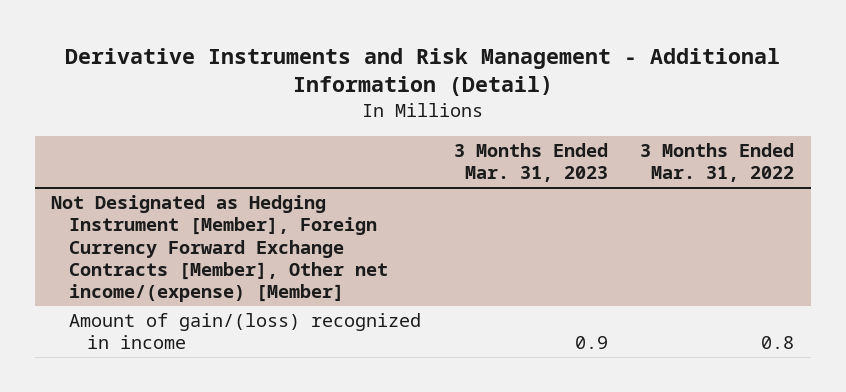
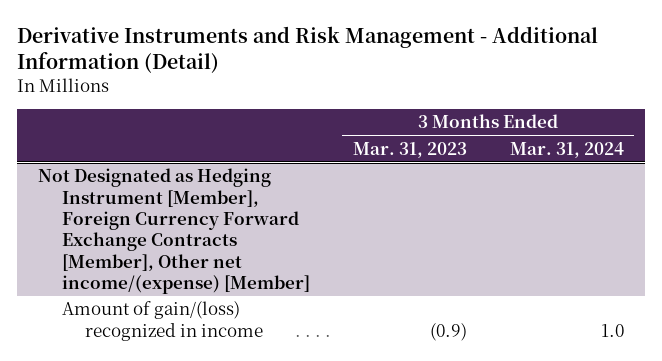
[640,143,795,183] 3 Months Ended Mar. 31, 2022 -> none
none -> [509,141,624,158] Mar. 31, 2024
[574,336,608,350] 0.9 -> [429,322,467,341] (0.9)

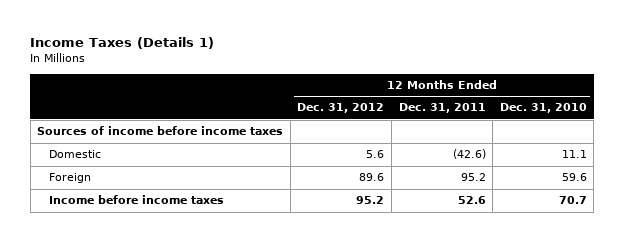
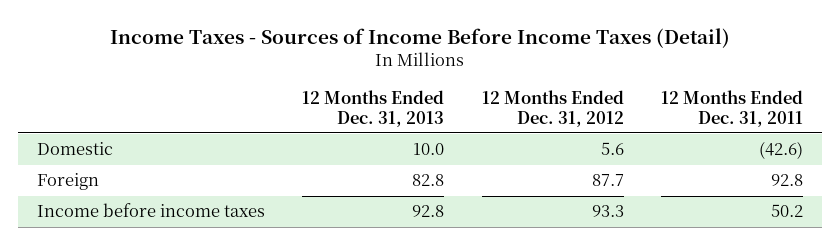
[30,37,215,50] Income Taxes (Details 1) -> [110,27,731,48] Income Taxes - Sources of Income Before Income Taxes (Detail)
[499,103,587,114] Dec. 31, 2010 -> none
none -> [302,90,445,127] 12 Months Ended Dec. 31, 2013
[37,126,284,136] Sources of income before income taxes -> none
[359,173,385,182] 89.6 -> [591,174,624,187] 87.7
[460,173,486,182] 95.2 -> [771,174,804,187] 92.8
[356,196,385,205] 95.2 -> [591,205,624,218] 93.3
[457,196,486,205] 52.6 -> [771,204,804,218] 50.2

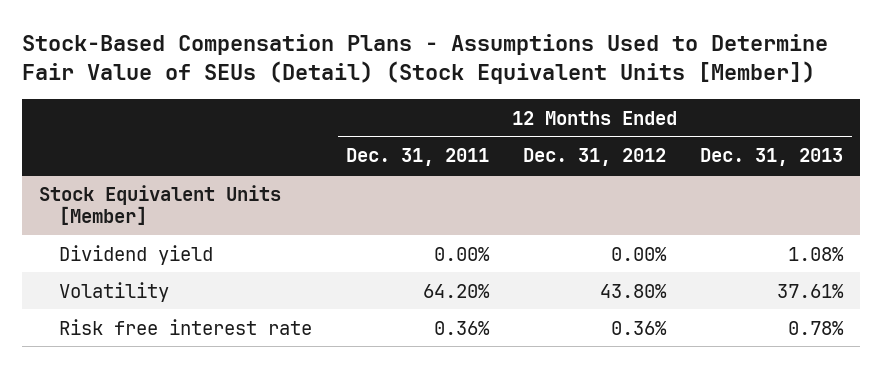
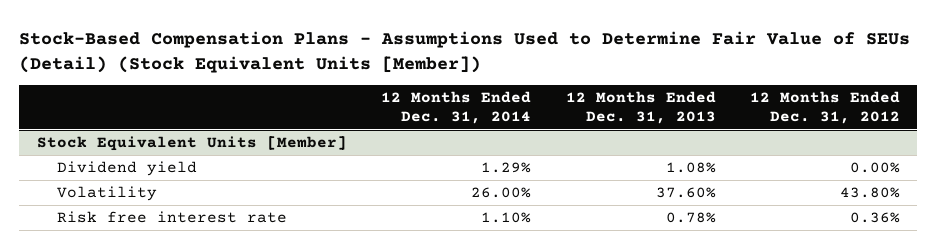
[346,148,490,167] Dec. 31, 2011 -> none
none -> [381,90,532,124] 12 Months Ended Dec. 31, 2014
[777,283,845,298] 37.61% -> [655,187,716,199] 37.60%

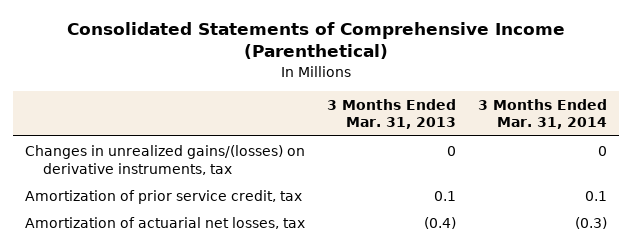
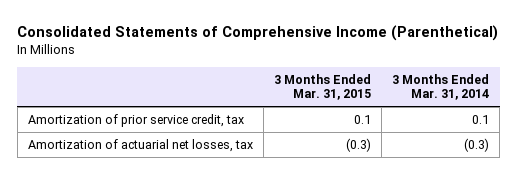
[326,98,456,130] 3 Months Ended Mar. 31, 2013 -> none
none -> [274,73,372,101] 3 Months Ended Mar. 31, 2015
[24,144,305,175] Changes in unrealized gains/(losses) on derivative instruments, tax -> none

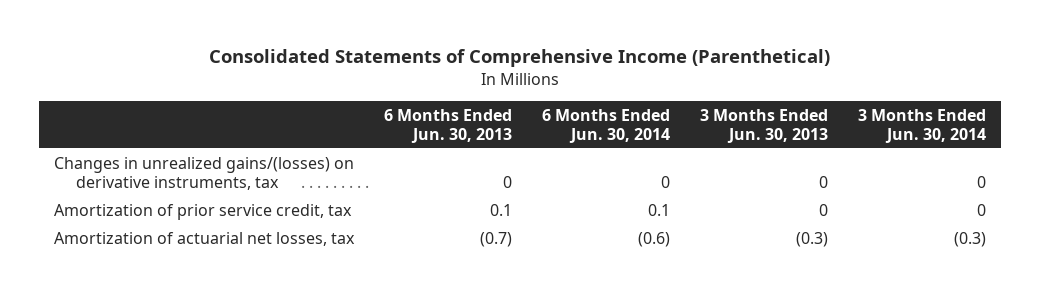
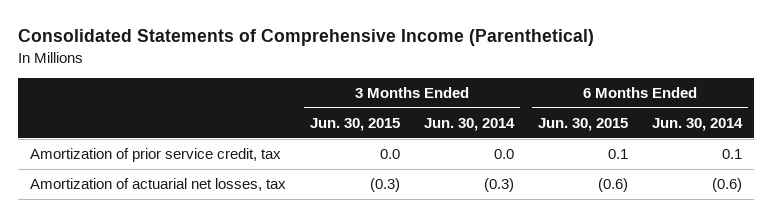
[383,108,512,143] 6 Months Ended Jun. 30, 2013 -> none
[699,108,828,143] 3 Months Ended Jun. 30, 2013 -> none
none -> [310,118,401,132] Jun. 30, 2015
none -> [537,118,628,132] Jun. 30, 2015
[53,156,354,190] Changes in unrealized gains/(losses) on derivative instruments, tax -> none
[977,203,987,216] 0 -> [493,149,514,160] 0.0

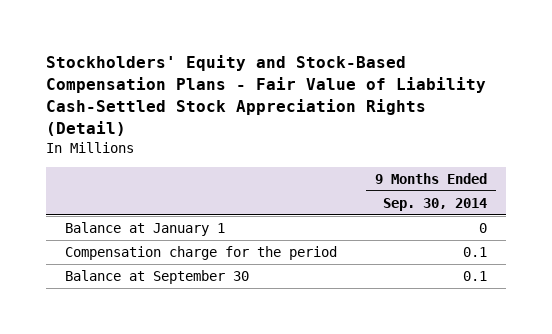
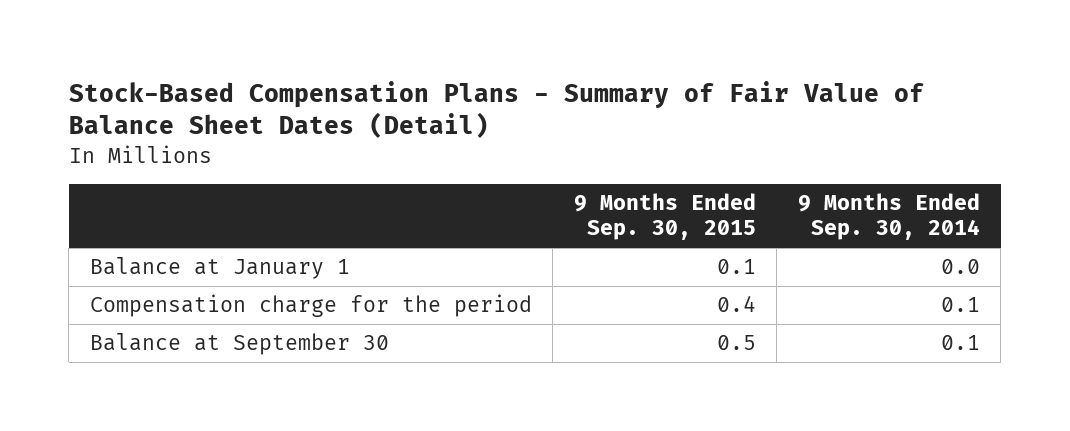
[46,55,487,136] Stockholders' Equity and Stock-Based Compensation Plans - Fair Value of Liability Cash-Settled Stock Appreciation Rights (Detail) -> [68,80,924,139] Stock-Based Compensation Plans - Summary of Fair Value of Balance Sheet Dates (Detail)
none -> [573,193,756,241] 9 Months Ended Sep. 30, 2015
[479,223,488,234] 0 -> [940,259,980,275] 0.0

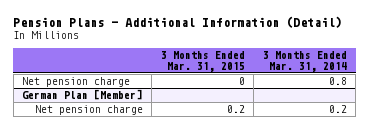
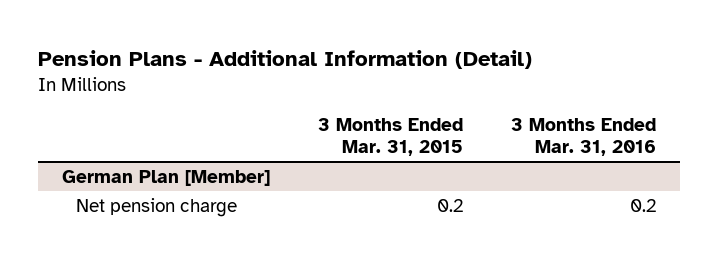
[262,51,347,72] 3 Months Ended Mar. 31, 2014 -> none
none -> [510,117,656,157] 3 Months Ended Mar. 31, 2016
[22,76,131,87] Net pension charge -> none

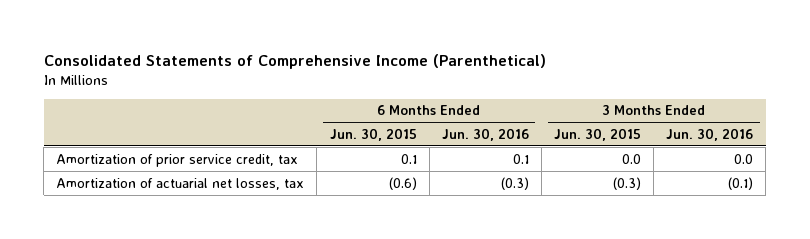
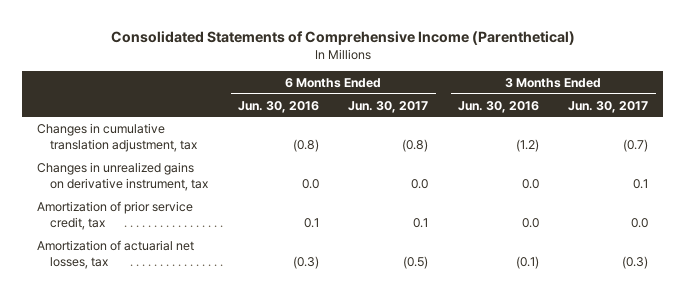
[329,127,417,141] Jun. 30, 2015 -> none
[554,127,642,141] Jun. 30, 2015 -> none
none -> [348,100,429,113] Jun. 30, 2017
none -> [568,100,649,113] Jun. 30, 2017
none -> [37,122,198,153] Changes in cumulative translation adjustment, tax
none -> [37,161,209,192] Changes in unrealized gains on derivative instrument, tax

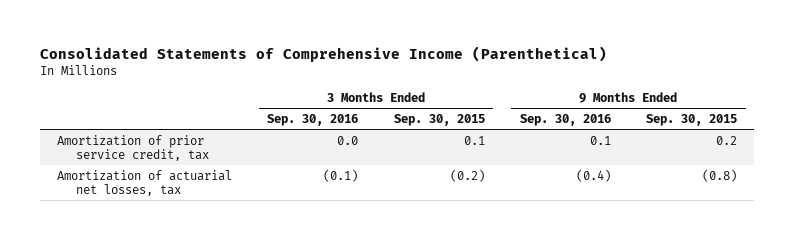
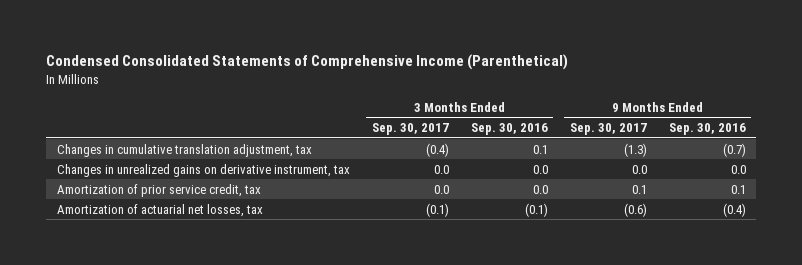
[39,45,607,62] Consolidated Statements of Comprehensive Income (Parenthetical) -> [45,53,568,70] Condensed Consolidated Statements of Comprehensive Income (Parenthetical)
[393,114,485,127] Sep. 30, 2015 -> none
[645,114,737,127] Sep. 30, 2015 -> none
none -> [371,123,449,136] Sep. 30, 2017
none -> [569,123,647,136] Sep. 30, 2017
none -> [56,143,312,157] Changes in cumulative translation adjustment, tax
none -> [56,163,350,177] Changes in unrealized gains on derivative instrument, tax

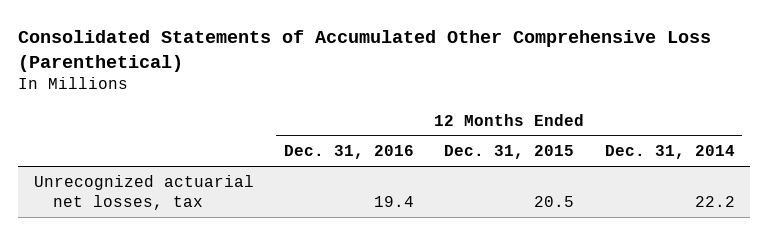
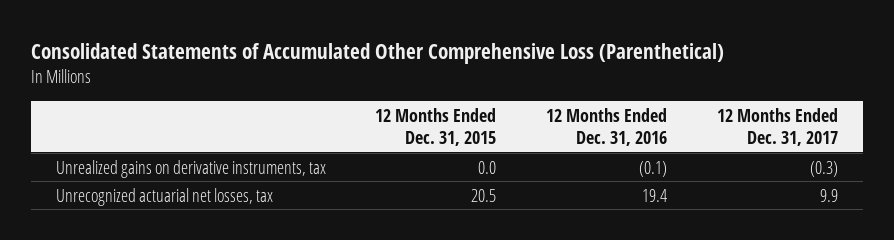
[604,145,735,160] Dec. 31, 2014 -> none
none -> [716,107,838,146] 12 Months Ended Dec. 31, 2017
none -> [55,159,326,178] Unrealized gains on derivative instruments, tax

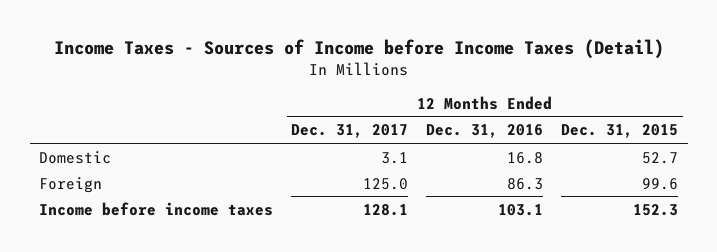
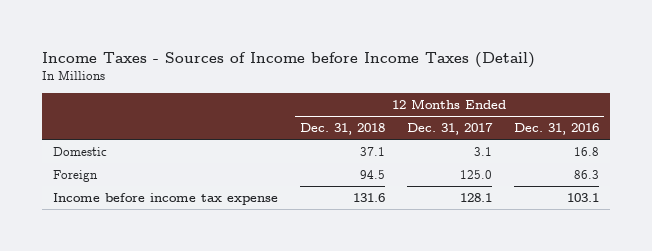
[561,124,679,139] Dec. 31, 2015 -> none
none -> [300,123,386,136] Dec. 31, 2018
[38,201,273,216] Income before income taxes -> [53,193,279,206] Income before income tax expense

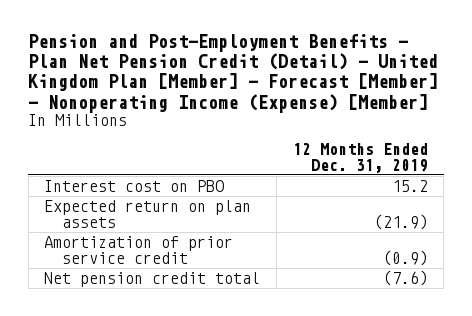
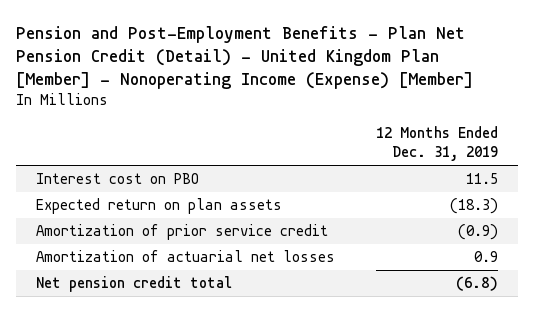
[28,34,439,113] Pension and Post-Employment Benefits - Plan Net Pension Credit (Detail) - United Kingdom Plan [Member] - Forecast [Member] - Nonoperating Income (Expense) [Member] -> [16,26,474,90] Pension and Post-Employment Benefits - Plan Net Pension Credit (Detail) - United Kingdom Plan [Member] - Nonoperating Income (Expense) [Member]
[391,179,428,192] 15.2 -> [465,173,498,185] 11.5
[373,213,428,230] (21.9) -> [449,198,498,215] (18.3)
none -> [36,250,336,263] Amortization of actuarial net losses
[382,269,428,286] (7.6) -> [455,276,498,292] (6.8)

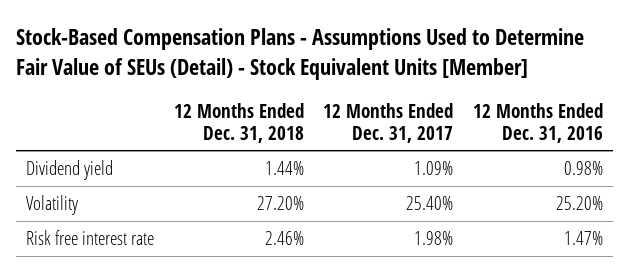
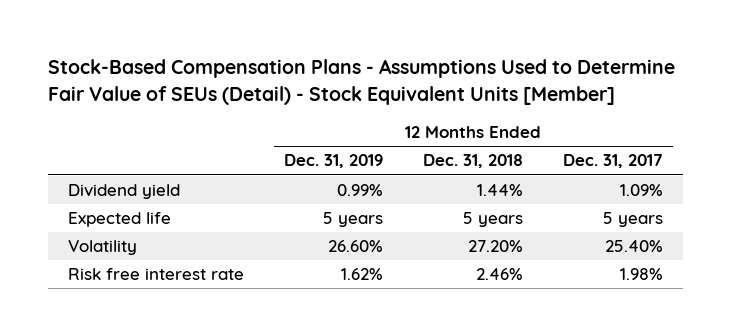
[473,102,604,143] 12 Months Ended Dec. 31, 2016 -> none
none -> [283,154,383,169] Dec. 31, 2019
none -> [67,212,171,228] Expected life

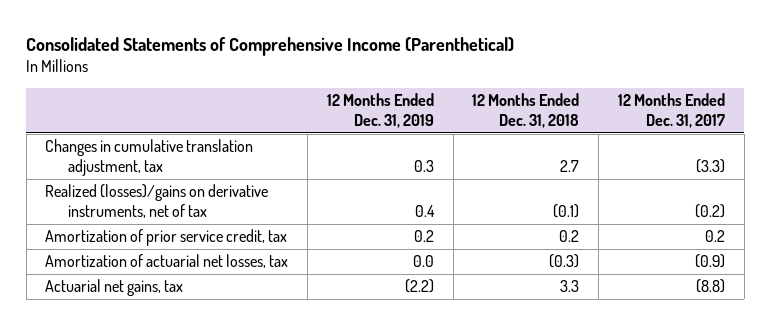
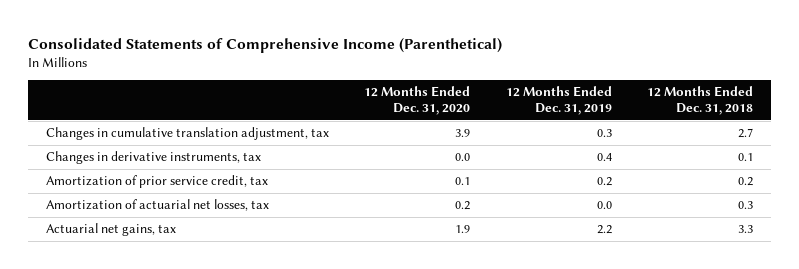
[618,93,726,128] 12 Months Ended Dec. 31, 2017 -> none
none -> [364,86,471,116] 12 Months Ended Dec. 31, 2020
[45,184,269,218] Realized (losses)/gains on derivative instruments, net of tax -> [45,151,261,165] Changes in derivative instruments, tax
[553,203,580,218] (0.1) -> [738,153,754,162] 0.1
[549,254,580,269] (0.3) -> [738,201,754,210] 0.3
[404,279,434,294] (2.2) -> [596,225,612,235] 2.2

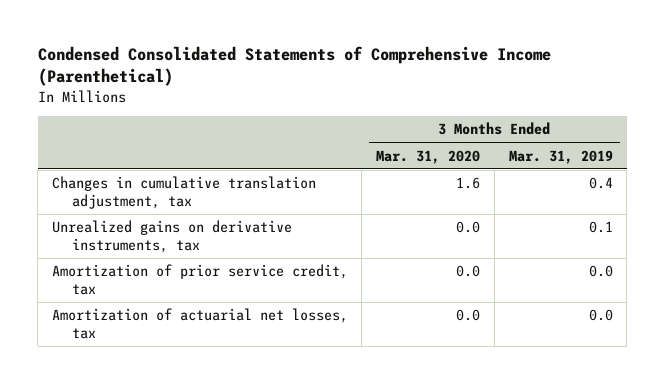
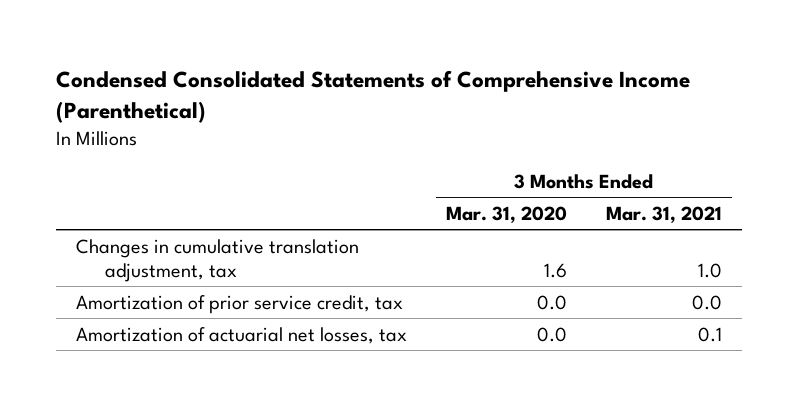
[508,149,613,164] Mar. 31, 2019 -> none
none -> [606,205,723,223] Mar. 31, 2021
[51,220,292,254] Unrealized gains on derivative instruments, tax -> none

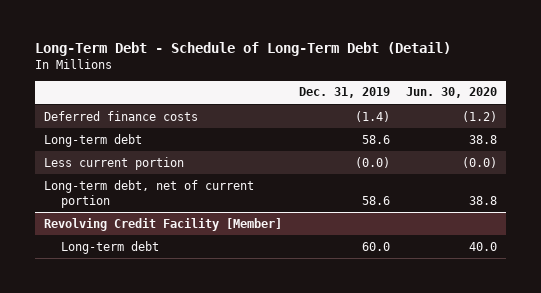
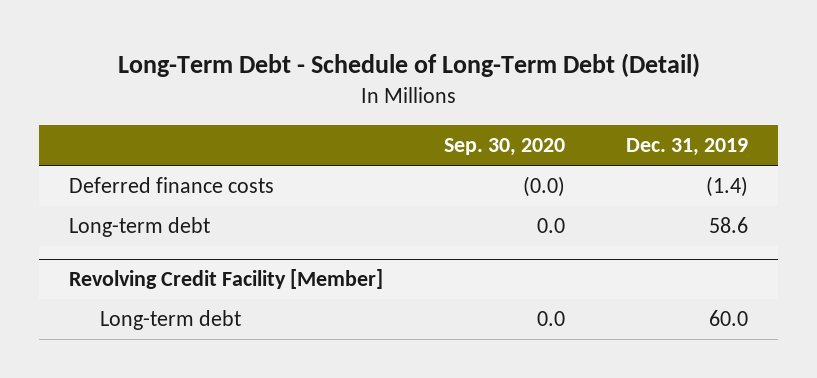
[406,87,498,99] Jun. 30, 2020 -> none
none -> [444,138,566,157] Sep. 30, 2020
[43,156,184,170] Less current portion -> none
[43,179,254,208] Long-term debt, net of current portion -> none

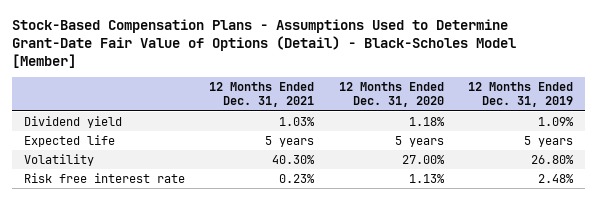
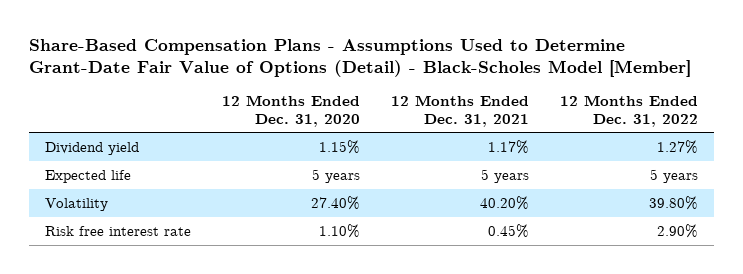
[11,18,516,68] Stock-Based Compensation Plans - Assumptions Used to Determine Grant-Date Fair Value of Options (Detail) - Black-Scholes Model [Member] -> [28,39,691,78] Share-Based Compensation Plans - Assumptions Used to Determine Grant-Date Fair Value of Options (Detail) - Black-Scholes Model [Member]
[468,82,574,108] 12 Months Ended Dec. 31, 2019 -> none
none -> [560,95,699,127] 12 Months Ended Dec. 31, 2022
[279,116,316,126] 1.03% -> [488,139,530,154] 1.17%
[408,116,445,126] 1.18% -> [318,139,360,154] 1.15%
[272,154,316,164] 40.30% -> [480,195,530,210] 40.20%
[401,154,445,164] 27.00% -> [310,195,360,210] 27.40%
[279,173,316,183] 0.23% -> [488,223,530,238] 0.45%
[408,173,445,183] 1.13% -> [318,223,360,238] 1.10%

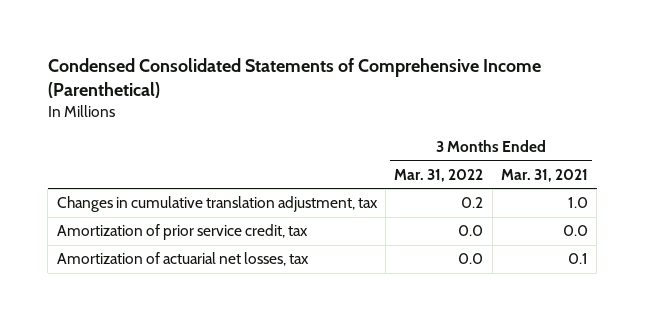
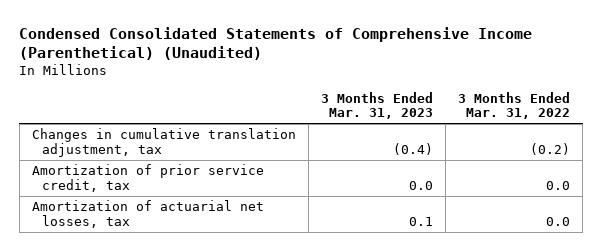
[47,58,541,99] Condensed Consolidated Statements of Comprehensive Income (Parenthetical) -> [19,26,533,61] Condensed Consolidated Statements of Comprehensive Income (Parenthetical) (Unaudited)
[500,168,588,182] Mar. 31, 2021 -> none
none -> [321,91,434,120] 3 Months Ended Mar. 31, 2023
[461,197,484,209] 0.2 -> [530,142,571,155] (0.2)

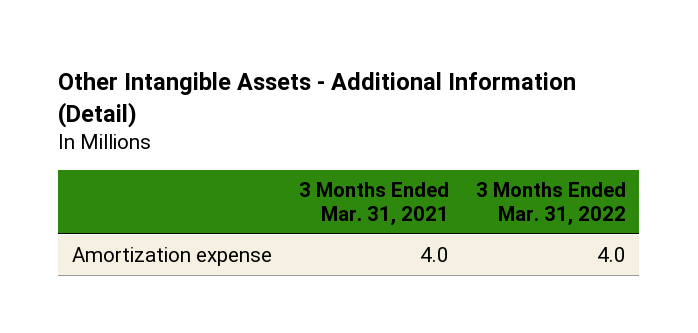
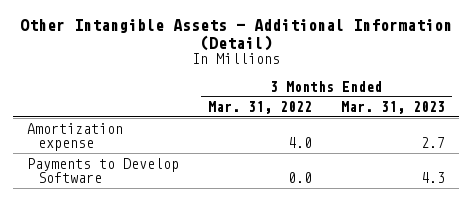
[298,181,449,227] 3 Months Ended Mar. 31, 2021 -> none
none -> [340,100,445,114] Mar. 31, 2023
none -> [26,157,179,183] Payments to Develop Software

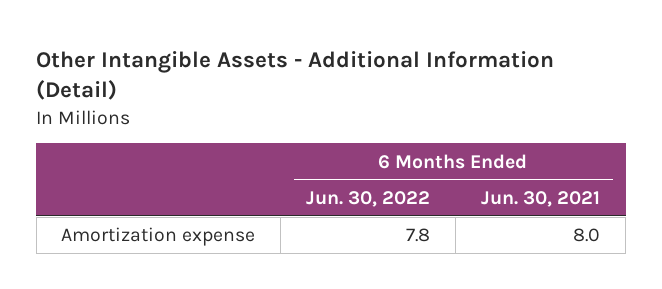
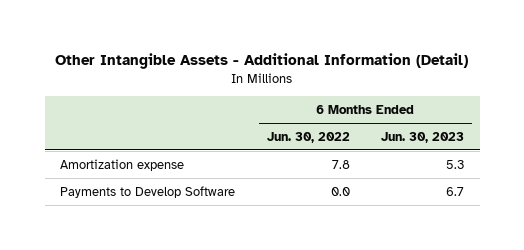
[481,190,601,207] Jun. 30, 2021 -> none
none -> [380,131,464,143] Jun. 30, 2023
none -> [60,185,236,198] Payments to Develop Software

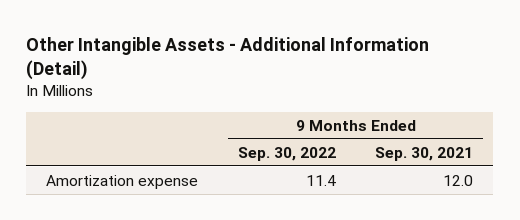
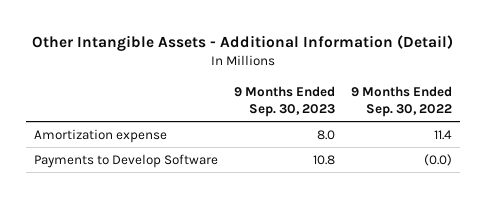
[375,146,474,161] Sep. 30, 2021 -> none
none -> [233,85,335,117] 9 Months Ended Sep. 30, 2023
none -> [33,153,218,168] Payments to Develop Software

